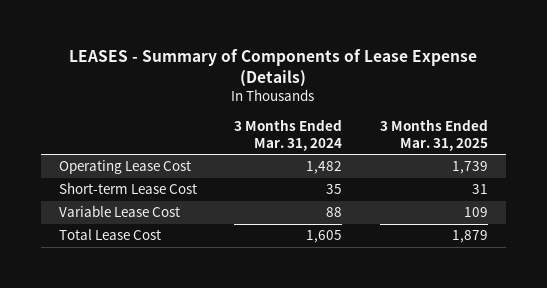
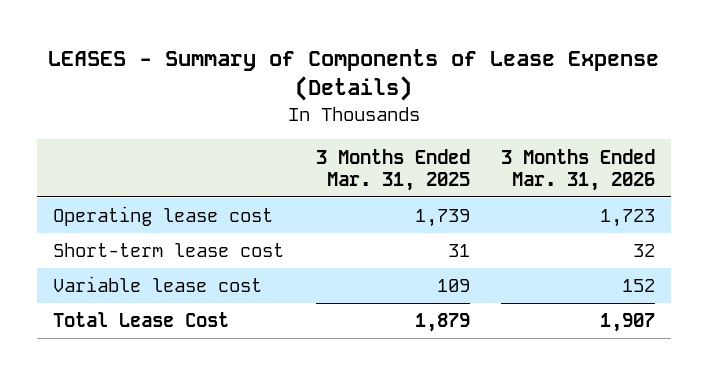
[234,119,343,151] 3 Months Ended Mar. 31, 2024 -> none
none -> [501,148,656,191] 3 Months Ended Mar. 31, 2026
[59,160,192,175] Operating Lease Cost -> [52,206,273,227] Operating lease cost
[59,182,198,195] Short-term Lease Cost -> [52,243,284,258] Short-term lease cost
[59,205,181,218] Variable Lease Cost -> [52,276,262,293] Variable lease cost

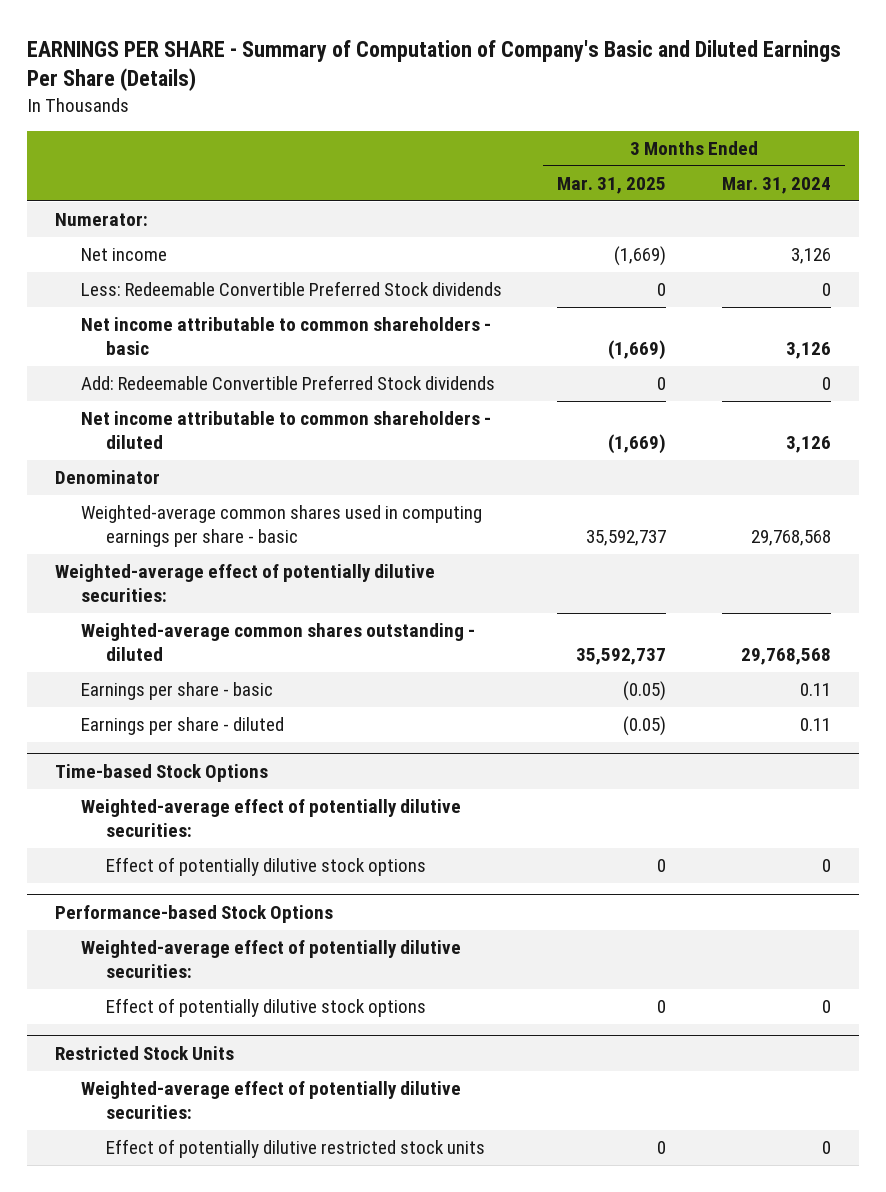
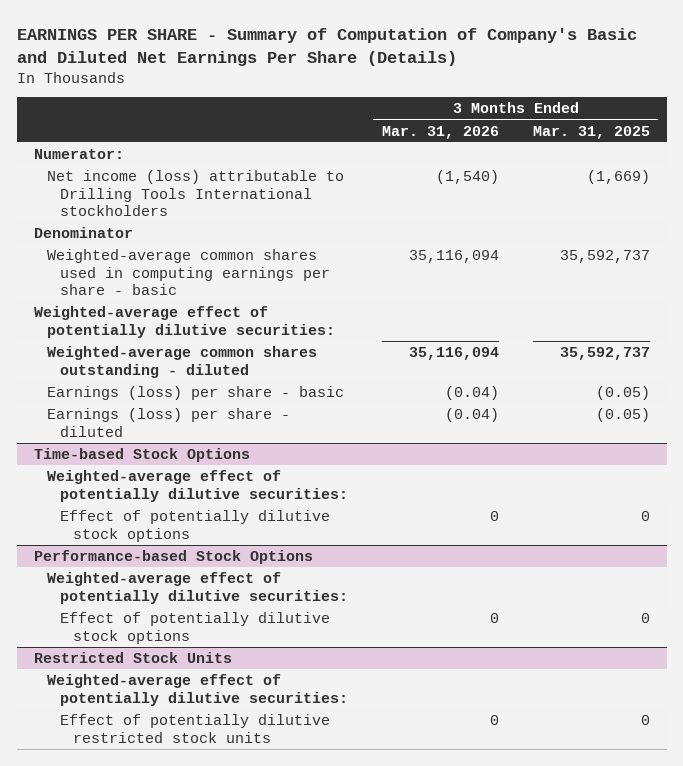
[27,39,842,92] EARNINGS PER SHARE - Summary of Computation of Company's Basic and Diluted Earnings Per Share (Details) -> [16,27,637,66] EARNINGS PER SHARE - Summary of Computation of Company's Basic and Diluted Net Earnings Per Share (Details)
[721,176,831,194] Mar. 31, 2024 -> none
none -> [381,125,499,139] Mar. 31, 2026
[80,281,502,297] Less: Redeemable Convertible Preferred Stock dividends -> none
[80,317,491,356] Net income attributable to common shareholders - basic -> none
[80,375,495,391] Add: Redeemable Convertible Preferred Stock dividends -> none
[80,411,491,450] Net income attributable to common shareholders - diluted -> none
[80,248,167,262] Net income -> [46,169,344,217] Net income (loss) attributable to Drilling Tools International stockholders
[80,682,273,701] Earnings per share - basic -> [46,385,344,400] Earnings (loss) per share - basic
[80,717,284,736] Earnings per share - diluted -> [46,407,290,437] Earnings (loss) per share - diluted

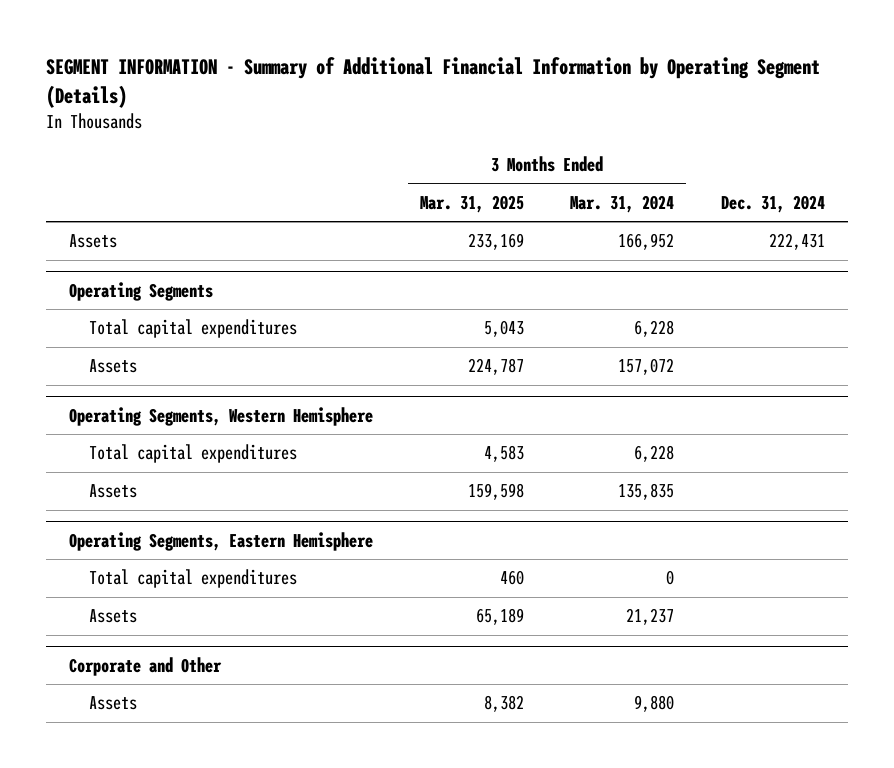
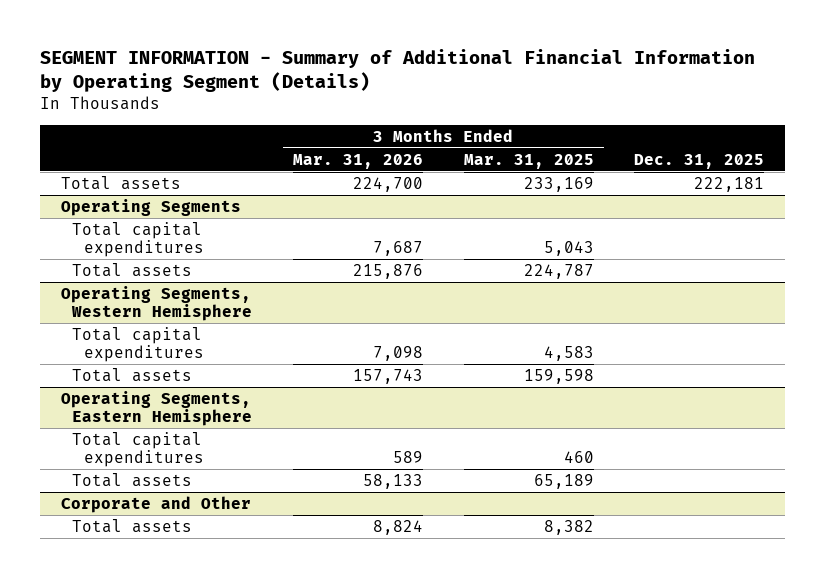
[570,195,675,214] Mar. 31, 2024 -> none
[720,195,825,214] Dec. 31, 2024 -> none
none -> [292,153,423,169] Mar. 31, 2026
none -> [634,153,765,169] Dec. 31, 2025
[68,234,117,249] Assets -> [60,175,181,190] Total assets
[88,359,137,374] Assets -> [72,262,193,277] Total assets
[88,484,137,499] Assets -> [72,367,193,382] Total assets
[88,609,137,624] Assets -> [72,472,193,487] Total assets
[88,696,137,711] Assets -> [72,518,193,533] Total assets

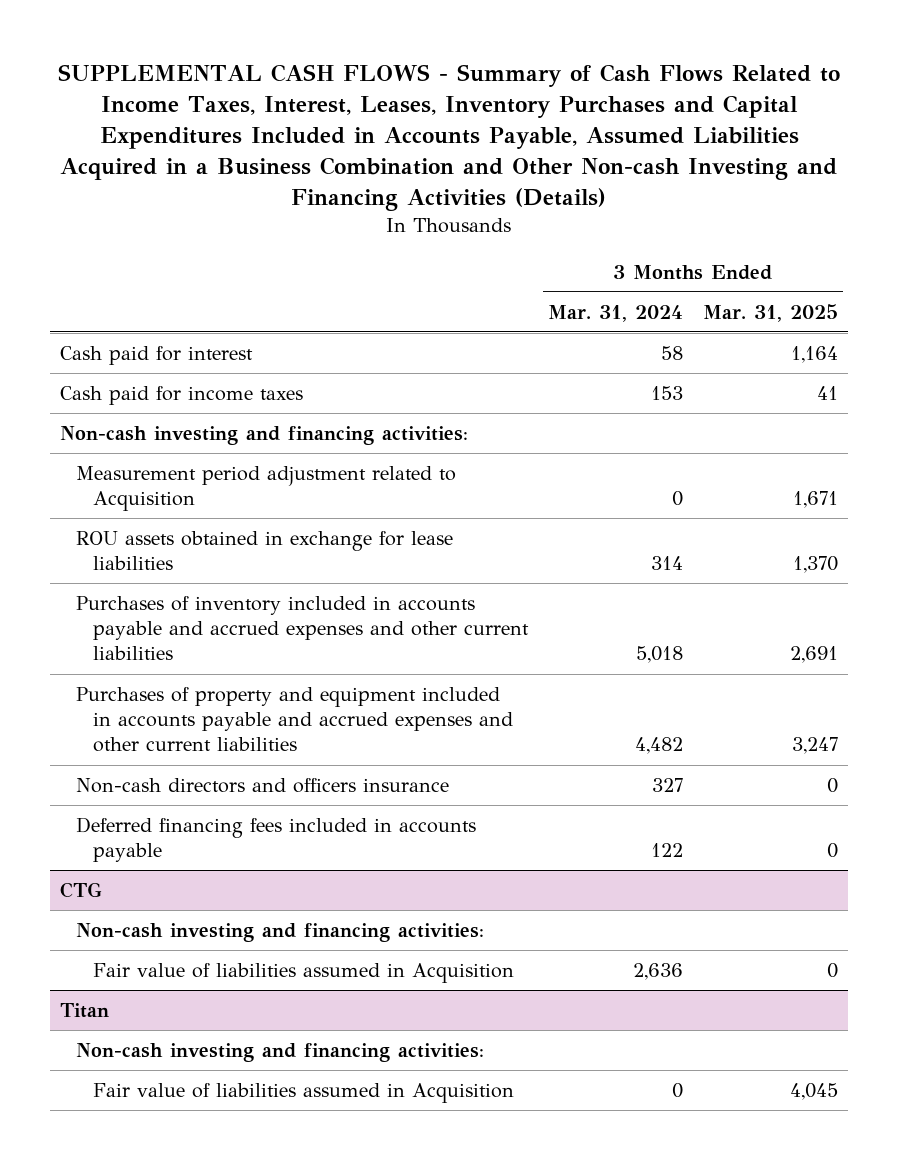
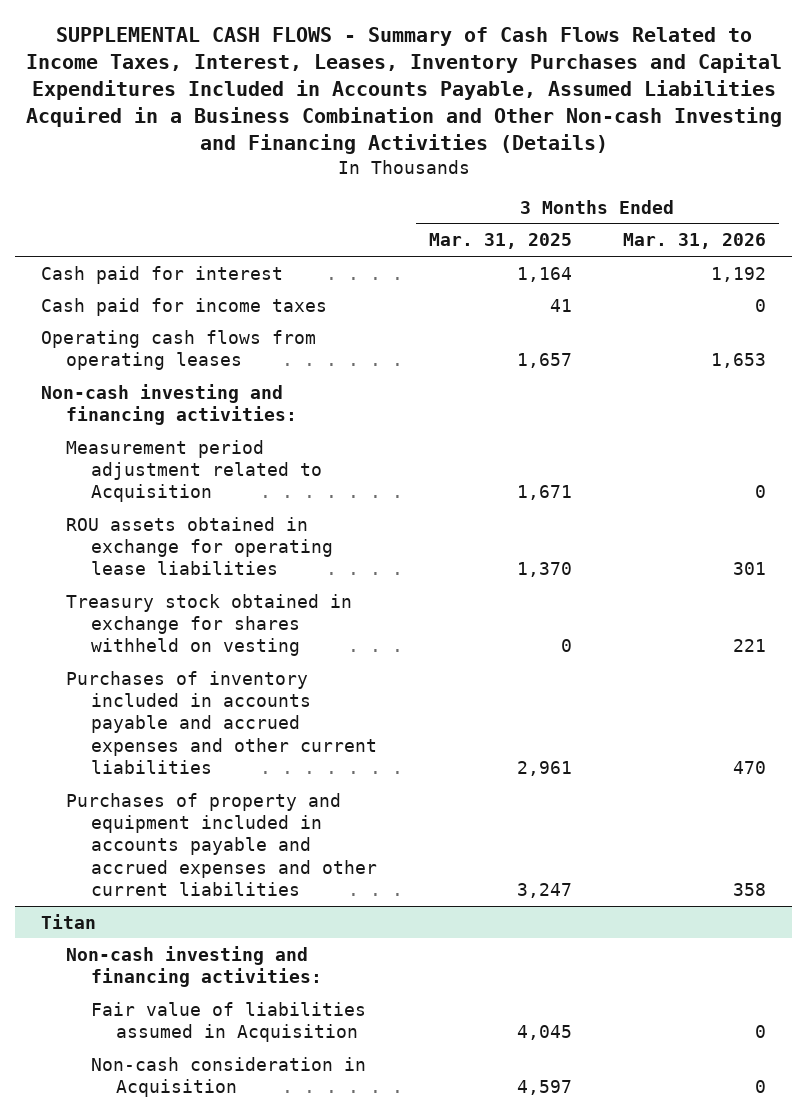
[547,304,683,322] Mar. 31, 2024 -> none
none -> [623,233,767,250] Mar. 31, 2026
none -> [40,329,316,370] Operating cash flows from operating leases
[76,530,454,571] ROU assets obtained in exchange for lease liabilities -> [66,516,334,576] ROU assets obtained in exchange for operating lease liabilities
none -> [66,593,353,657] Treasury stock obtained in exchange for shares withheld on vesting
[789,646,838,664] 2,691 -> [516,760,572,776] 2,961
[76,777,450,793] Non-cash directors and officers insurance -> none
[76,816,477,863] Deferred financing fees included in accounts payable -> none
[59,881,102,898] CTG -> none
[76,922,485,942] Non-cash investing and financing activities: -> none
[92,962,514,983] Fair value of liabilities assumed in Acquisition -> none
none -> [91,1056,367,1097] Non-cash consideration in Acquisition

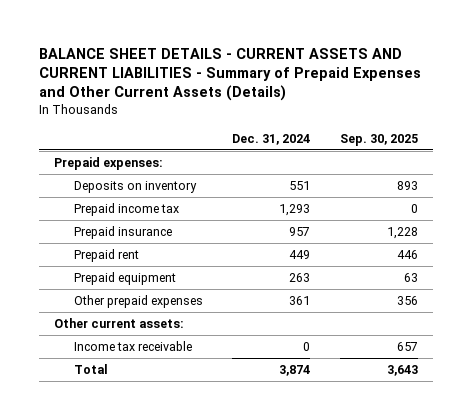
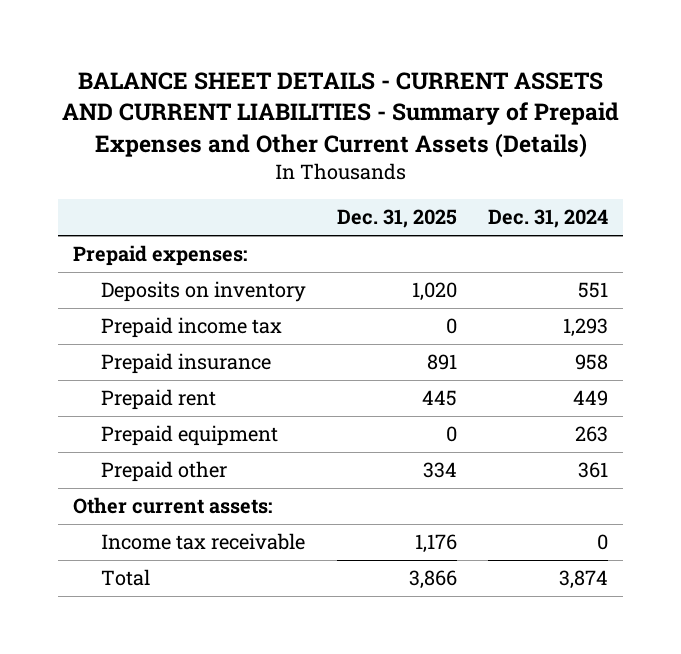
[339,133,418,146] Sep. 30, 2025 -> none
none -> [337,209,458,229] Dec. 31, 2025
[289,227,311,237] 957 -> [574,354,608,371] 958
[73,295,203,309] Other prepaid expenses -> [101,461,228,483] Prepaid other

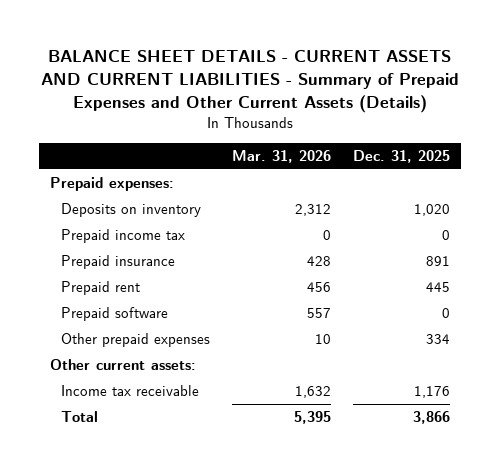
[487,209,608,229] Dec. 31, 2024 -> none
none -> [232,150,332,164] Mar. 31, 2026
[101,425,279,447] Prepaid equipment -> none
none -> [61,307,169,322] Prepaid software
[101,461,228,483] Prepaid other -> [61,333,211,348] Other prepaid expenses

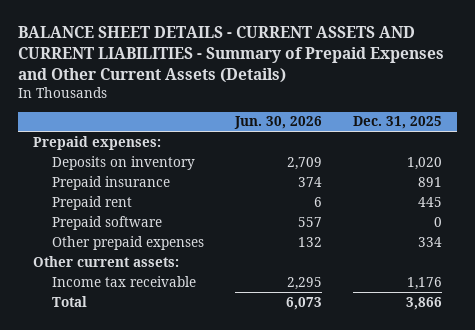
[232,150,332,164] Mar. 31, 2026 -> none
none -> [234,116,323,130] Jun. 30, 2026
[61,229,186,244] Prepaid income tax -> none

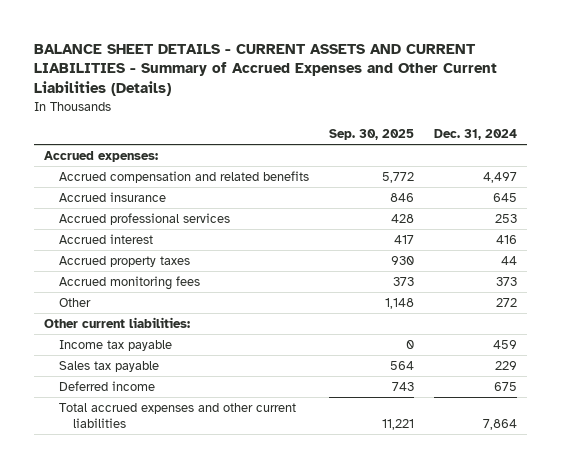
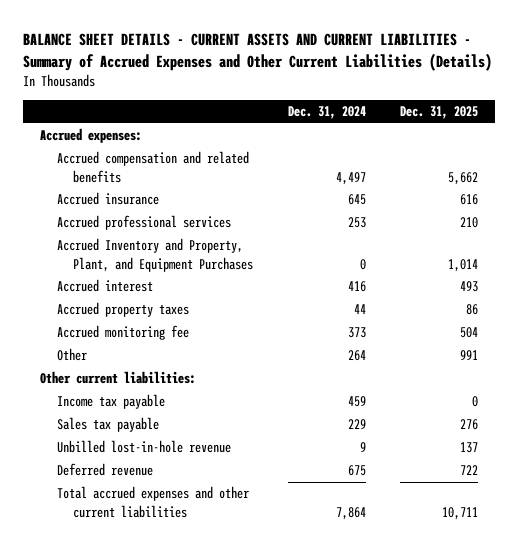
[328,129,414,141] Sep. 30, 2025 -> none
none -> [400,106,479,120] Dec. 31, 2025
none -> [56,238,254,272] Accrued Inventory and Property, Plant, and Equipment Purchases
[58,275,200,290] Accrued monitoring fees -> [56,325,189,341] Accrued monitoring fee
[496,297,518,307] 272 -> [347,350,366,362] 264
none -> [56,440,231,454] Unbilled lost-in-hole revenue
[58,380,155,391] Deferred income -> [56,463,153,477] Deferred revenue

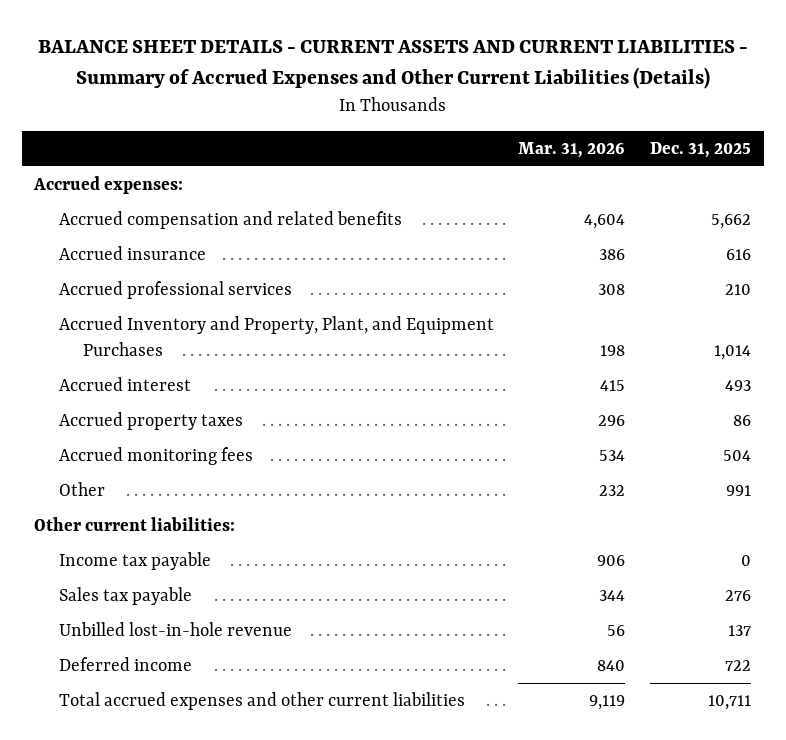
[287,106,366,120] Dec. 31, 2024 -> none
none -> [518,141,626,158] Mar. 31, 2026
[56,325,189,341] Accrued monitoring fee -> [58,447,253,466] Accrued monitoring fees
[56,463,153,477] Deferred revenue -> [58,657,192,672] Deferred income

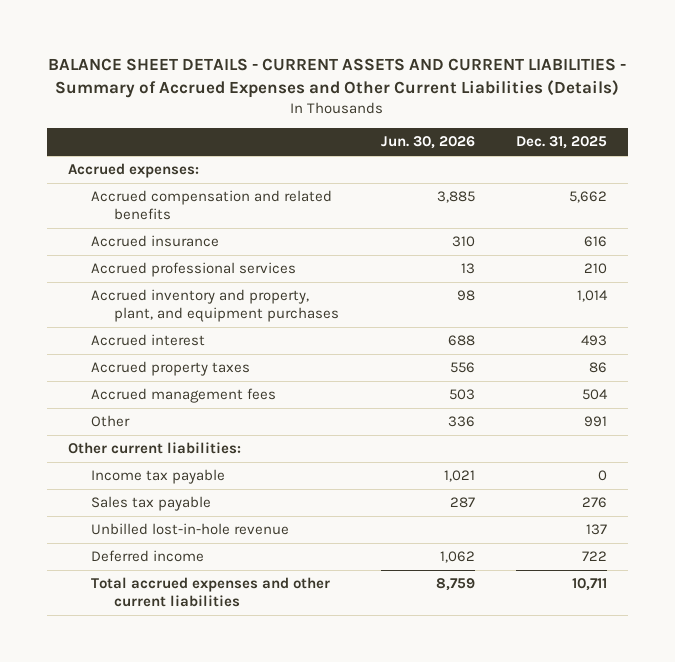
[518,141,626,158] Mar. 31, 2026 -> none
none -> [380,136,475,150] Jun. 30, 2026
[58,316,494,356] Accrued Inventory and Property, Plant, and Equipment Purchases -> [90,289,339,322] Accrued inventory and property, plant, and equipment purchases
[58,447,253,466] Accrued monitoring fees -> [90,388,276,404] Accrued management fees

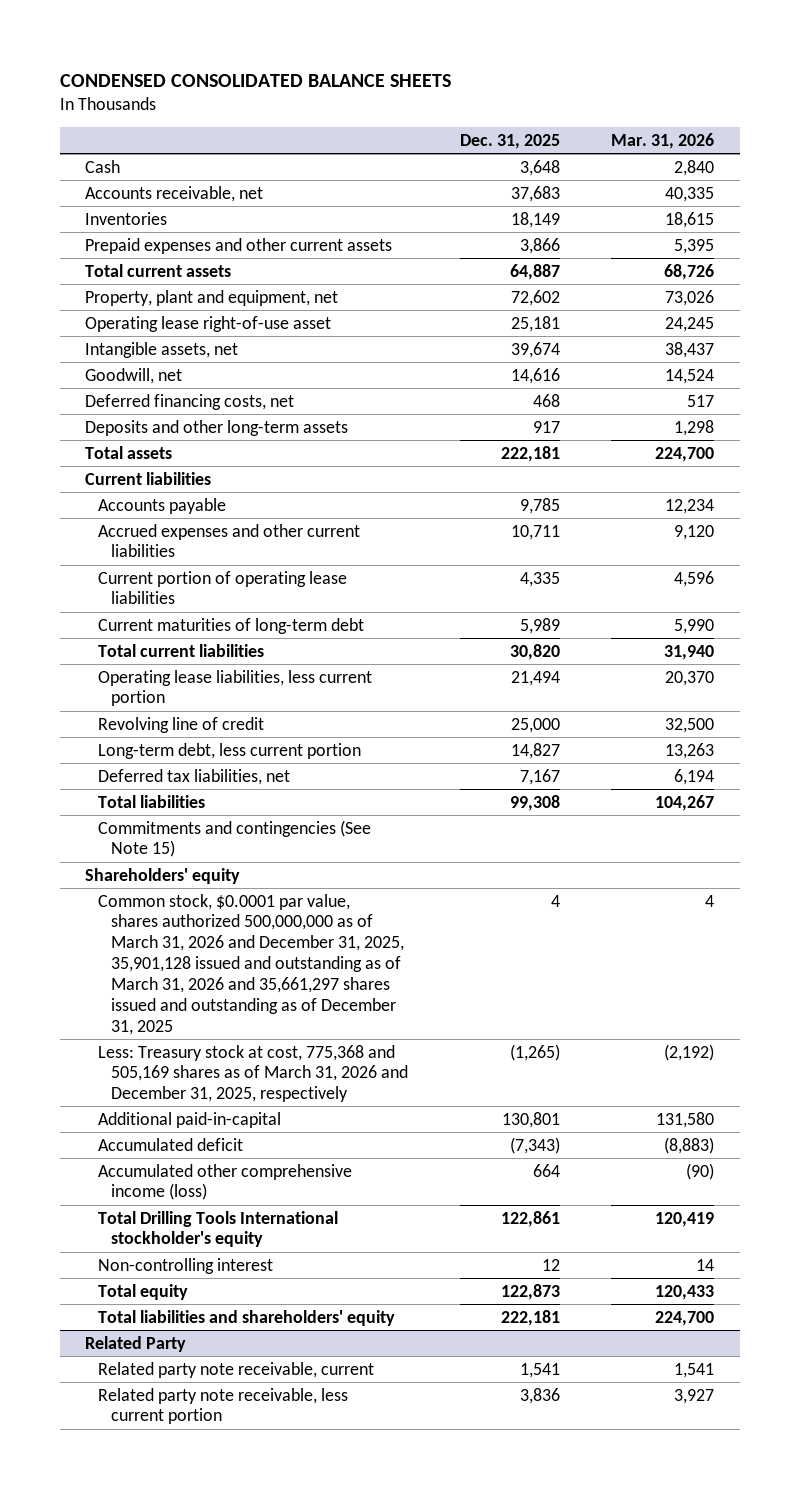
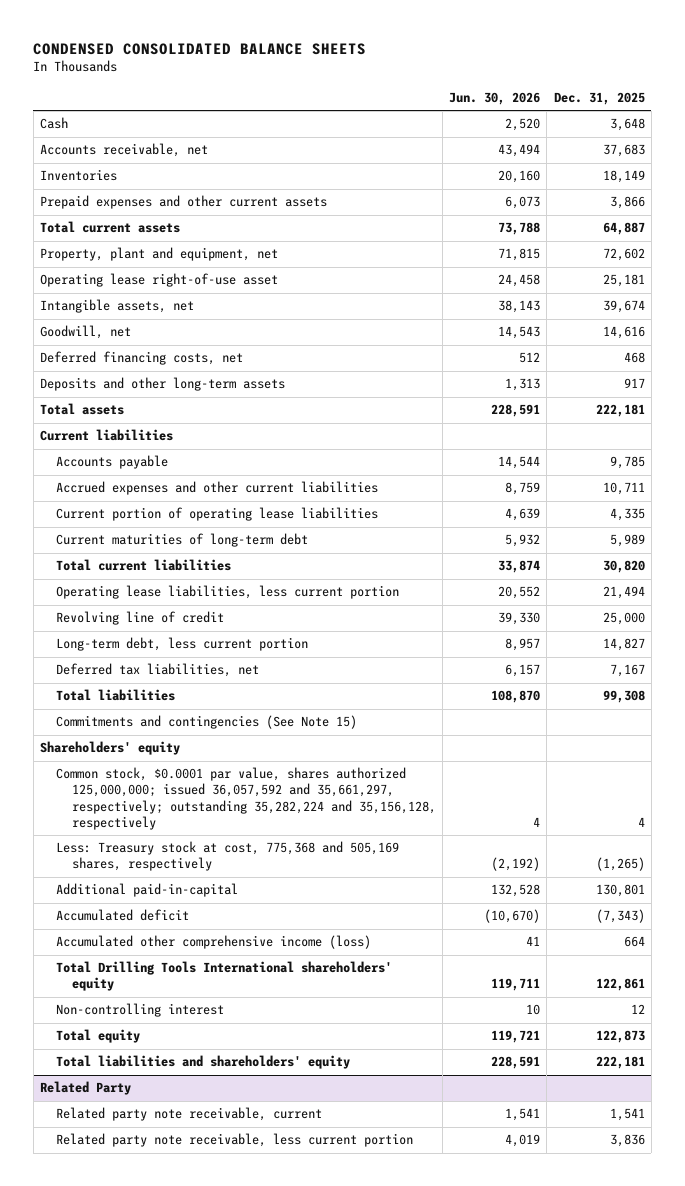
[610,132,714,149] Mar. 31, 2026 -> none
none -> [449,91,541,105] Jun. 30, 2026
[98,893,405,1035] Common stock, $0.0001 par value, shares authorized 500,000,000 as of March 31, 2026 and December 31, 2025, 35,901,128 issued and outstanding as of March 31, 2026 and 35,661,297 shares issued and outstanding as of December 31, 2025 -> [56,767,437,830] Common stock, $0.0001 par value, shares authorized 125,000,000; issued 36,057,592 and 35,661,297, respectively; outstanding 35,282,224 and 35,156,128, respectively
[98,1044,409,1103] Less: Treasury stock at cost, 775,368 and 505,169 shares as of March 31, 2026 and December 31, 2025, respectively -> [56,841,400,872] Less: Treasury stock at cost, 775,368 and 505,169 shares, respectively
[98,1210,339,1248] Total Drilling Tools International stockholder's equity -> [56,961,393,992] Total Drilling Tools International shareholders' equity

